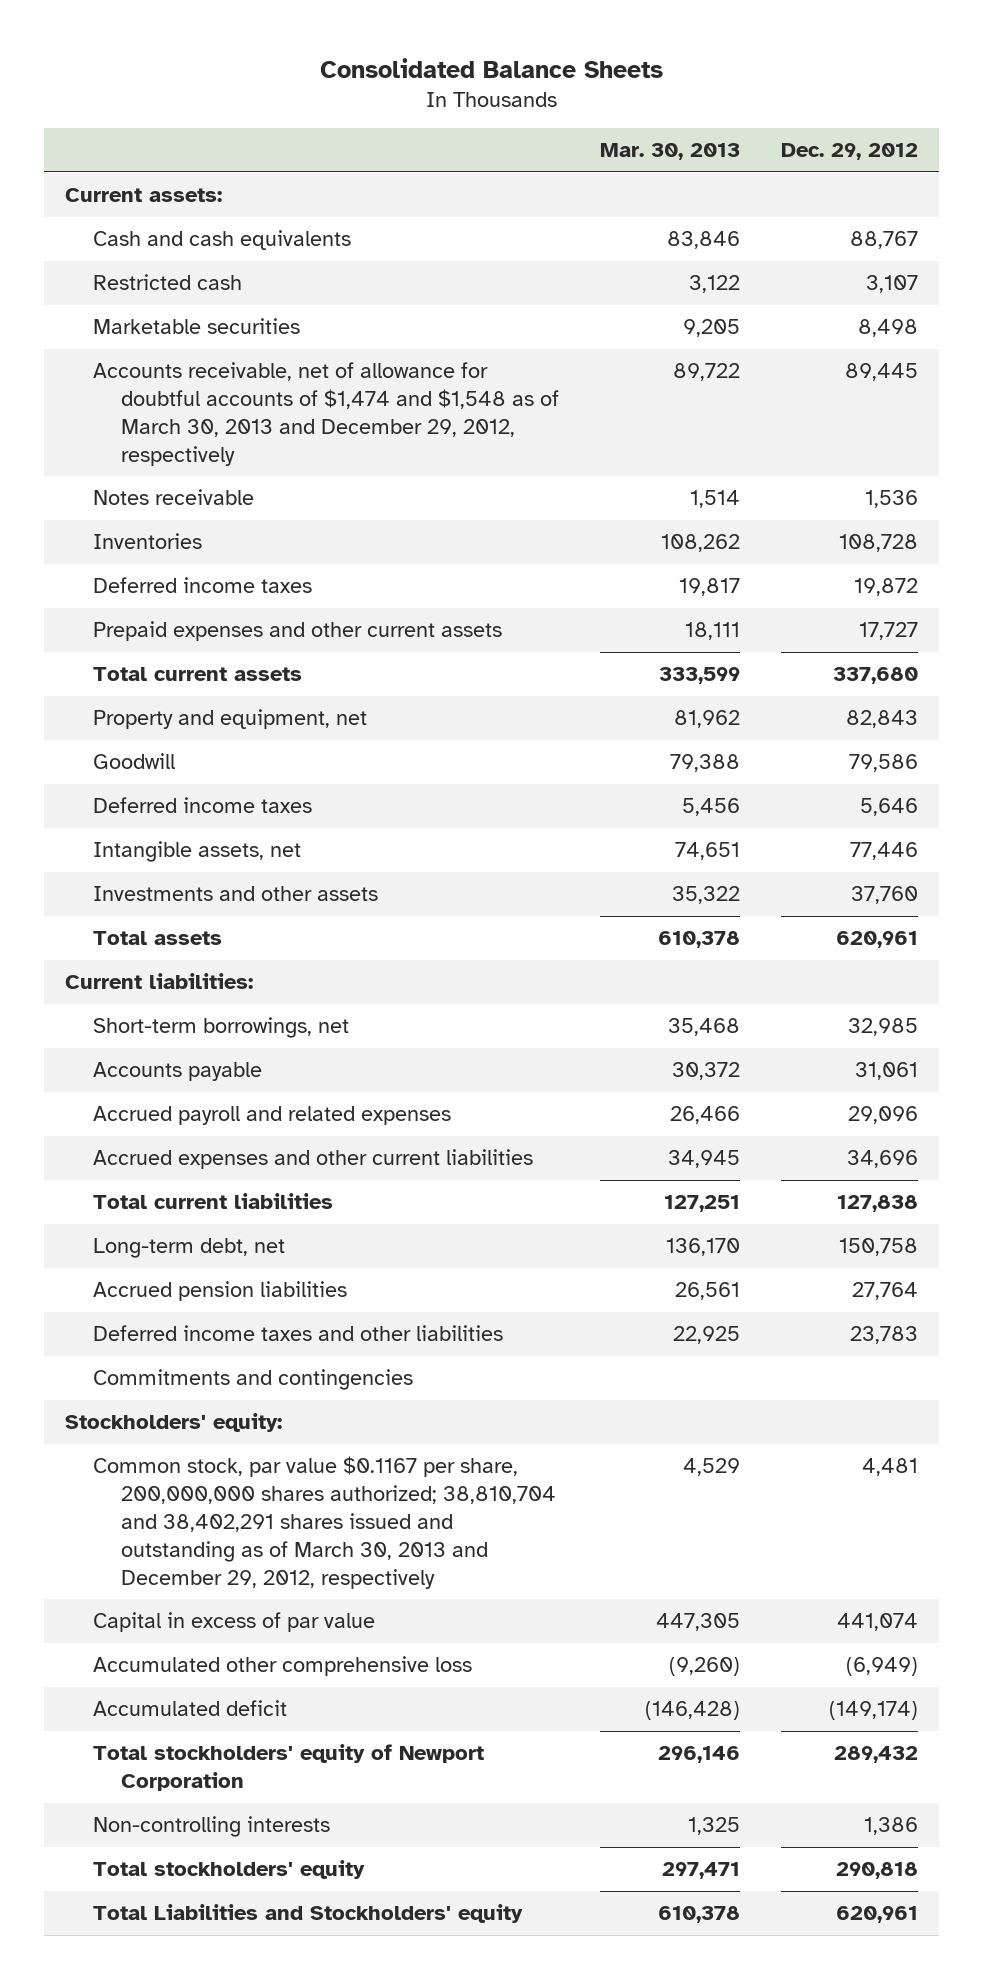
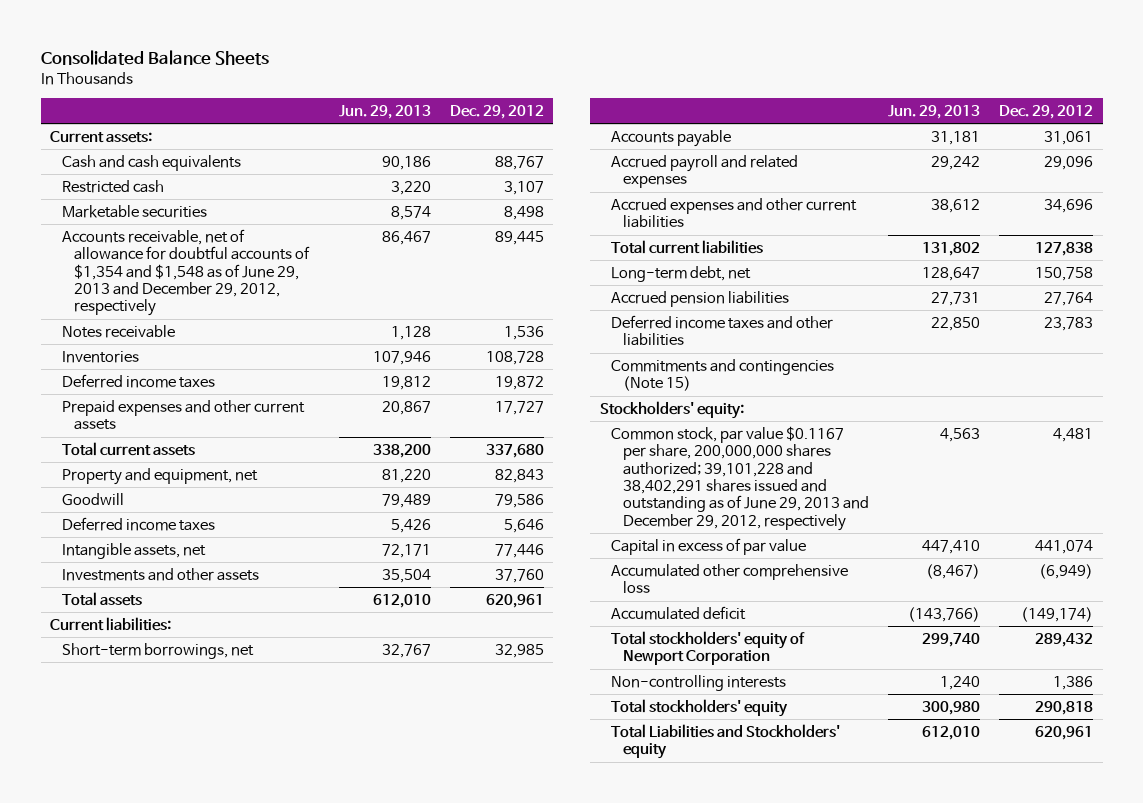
[600,143,741,161] Mar. 30, 2013 -> none
none -> [338,105,431,120] Jun. 29, 2013
[92,362,559,466] Accounts receivable, net of allowance for doubtful accounts of $1,474 and $1,548 as of March 30, 2013 and December 29, 2012, respectively -> [62,228,310,317] Accounts receivable, net of allowance for doubtful accounts of $1,354 and $1,548 as of June 29, 2013 and December 29, 2012, respectively
[92,1369,413,1391] Commitments and contingencies -> [611,358,835,392] Commitments and contingencies (Note 15)
[92,1456,556,1589] Common stock, par value $0.1167 per share, 200,000,000 shares authorized; 38,810,704 and 38,402,291 shares issued and outstanding as of March 30, 2013 and December 29, 2012, respectively -> [611,425,870,531] Common stock, par value $0.1167 per share, 200,000,000 shares authorized; 39,101,228 and 38,402,291 shares issued and outstanding as of June 29, 2013 and December 29, 2012, respectively

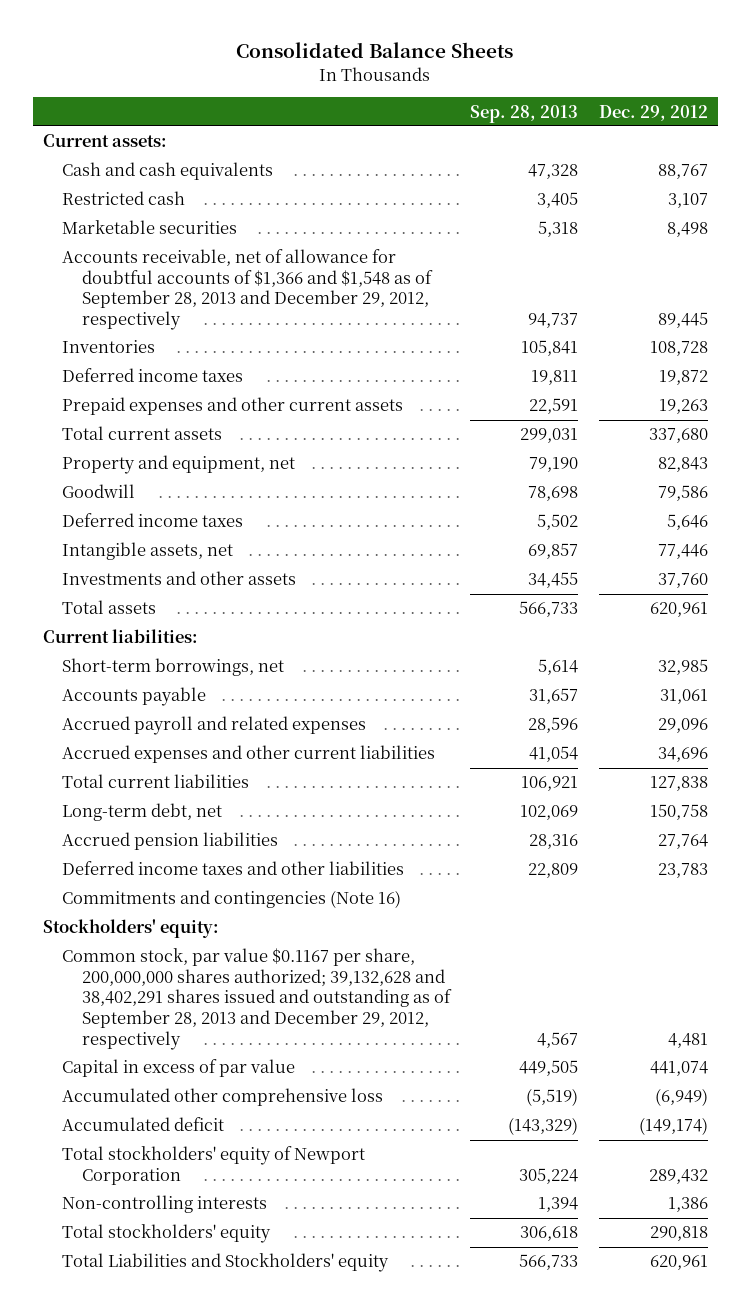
[338,105,431,120] Jun. 29, 2013 -> none
none -> [470,104,579,123] Sep. 28, 2013
[62,324,176,338] Notes receivable -> none
[62,228,310,317] Accounts receivable, net of allowance for doubtful accounts of $1,354 and $1,548 as of June 29, 2013 and December 29, 2012, respectively -> [62,249,433,330] Accounts receivable, net of allowance for doubtful accounts of $1,366 and $1,548 as of September 28, 2013 and December 29, 2012, respectively
[494,400,544,415] 17,727 -> [658,399,708,415] 19,263
[611,358,835,392] Commitments and contingencies (Note 15) -> [62,890,402,909] Commitments and contingencies (Note 16)
[611,425,870,531] Common stock, par value $0.1167 per share, 200,000,000 shares authorized; 39,101,228 and 38,402,291 shares issued and outstanding as of June 29, 2013 and December 29, 2012, respectively -> [62,948,452,1050] Common stock, par value $0.1167 per share, 200,000,000 shares authorized; 39,132,628 and 38,402,291 shares issued and outstanding as of September 28, 2013 and December 29, 2012, respectively

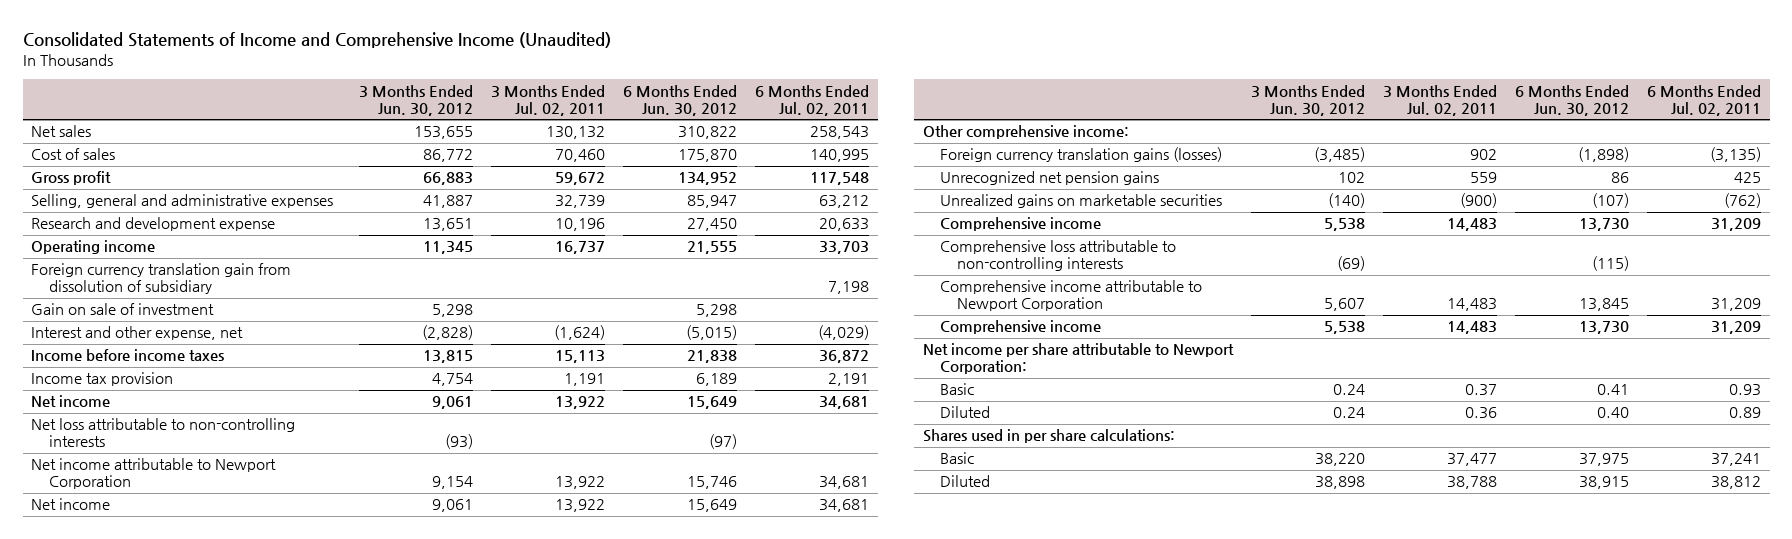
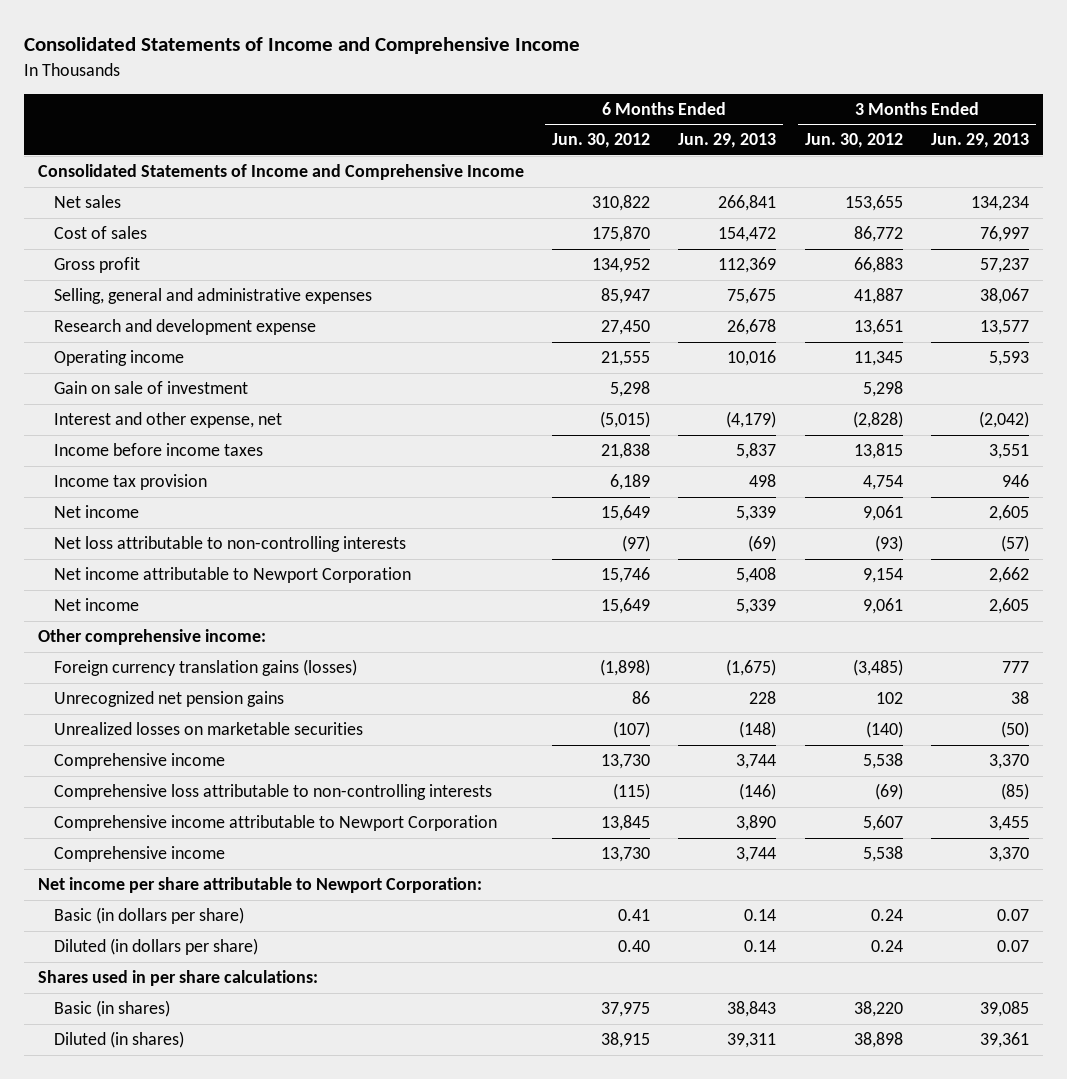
[22,32,611,49] Consolidated Statements of Income and Comprehensive Income (Unaudited) -> [23,37,580,55] Consolidated Statements of Income and Comprehensive Income
[491,84,606,116] 3 Months Ended Jul. 02, 2011 -> none
[754,84,869,116] 6 Months Ended Jul. 02, 2011 -> none
none -> [678,133,777,149] Jun. 29, 2013
none -> [931,133,1030,149] Jun. 29, 2013
none -> [37,164,524,181] Consolidated Statements of Income and Comprehensive Income
[31,263,292,295] Foreign currency translation gain from dissolution of subsidiary -> none
[940,194,1223,209] Unrealized gains on marketable securities -> [54,722,364,736] Unrealized losses on marketable securities
[940,383,975,396] Basic -> [54,907,245,925] Basic (in dollars per share)
[940,406,991,419] Diluted -> [54,938,259,956] Diluted (in dollars per share)
[940,452,975,465] Basic -> [54,1000,171,1018] Basic (in shares)
[940,475,991,488] Diluted -> [54,1031,185,1049] Diluted (in shares)

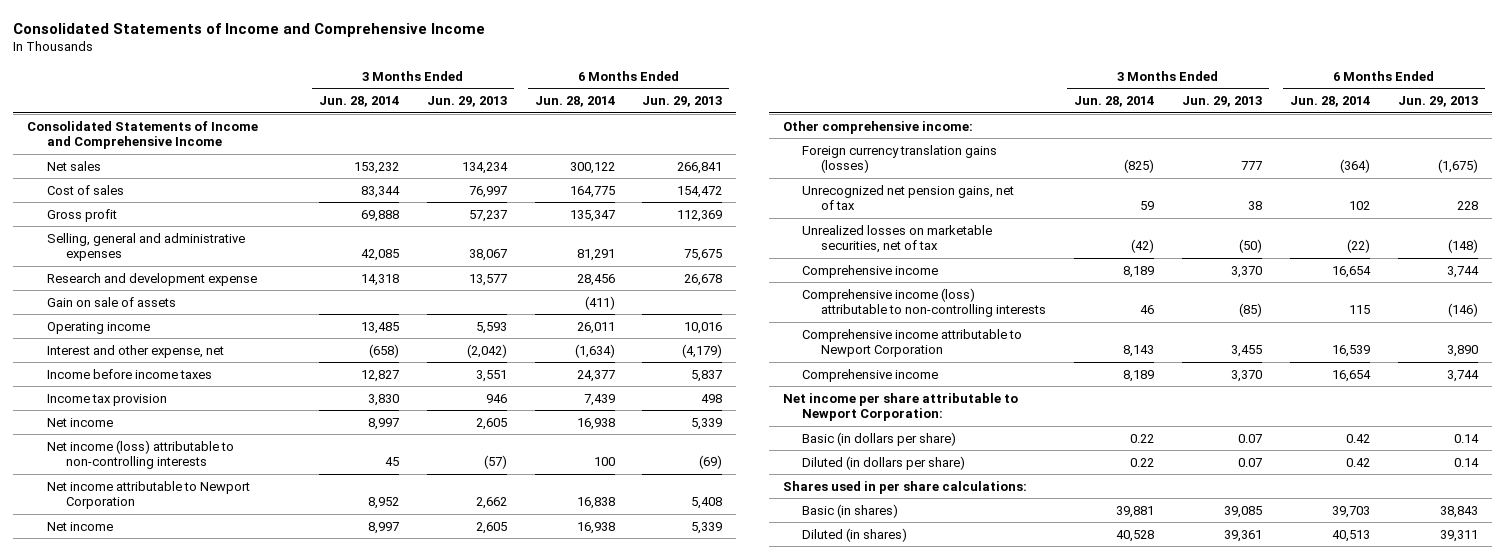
[552,133,651,149] Jun. 30, 2012 -> none
[804,133,903,149] Jun. 30, 2012 -> none
none -> [318,96,399,108] Jun. 28, 2014
none -> [534,96,615,108] Jun. 28, 2014
none -> [46,296,176,307] Gain on sale of assets
[54,381,249,395] Gain on sale of investment -> none
[54,536,407,553] Net loss attributable to non-controlling interests -> [46,439,234,470] Net income (loss) attributable to non-controlling interests
[54,691,285,708] Unrecognized net pension gains -> [802,184,1015,211] Unrecognized net pension gains, net of tax
[54,722,364,736] Unrealized losses on marketable securities -> [802,224,993,254] Unrealized losses on marketable securities, net of tax
[54,784,493,801] Comprehensive loss attributable to non-controlling interests -> [802,287,1047,318] Comprehensive income (loss) attributable to non-controlling interests

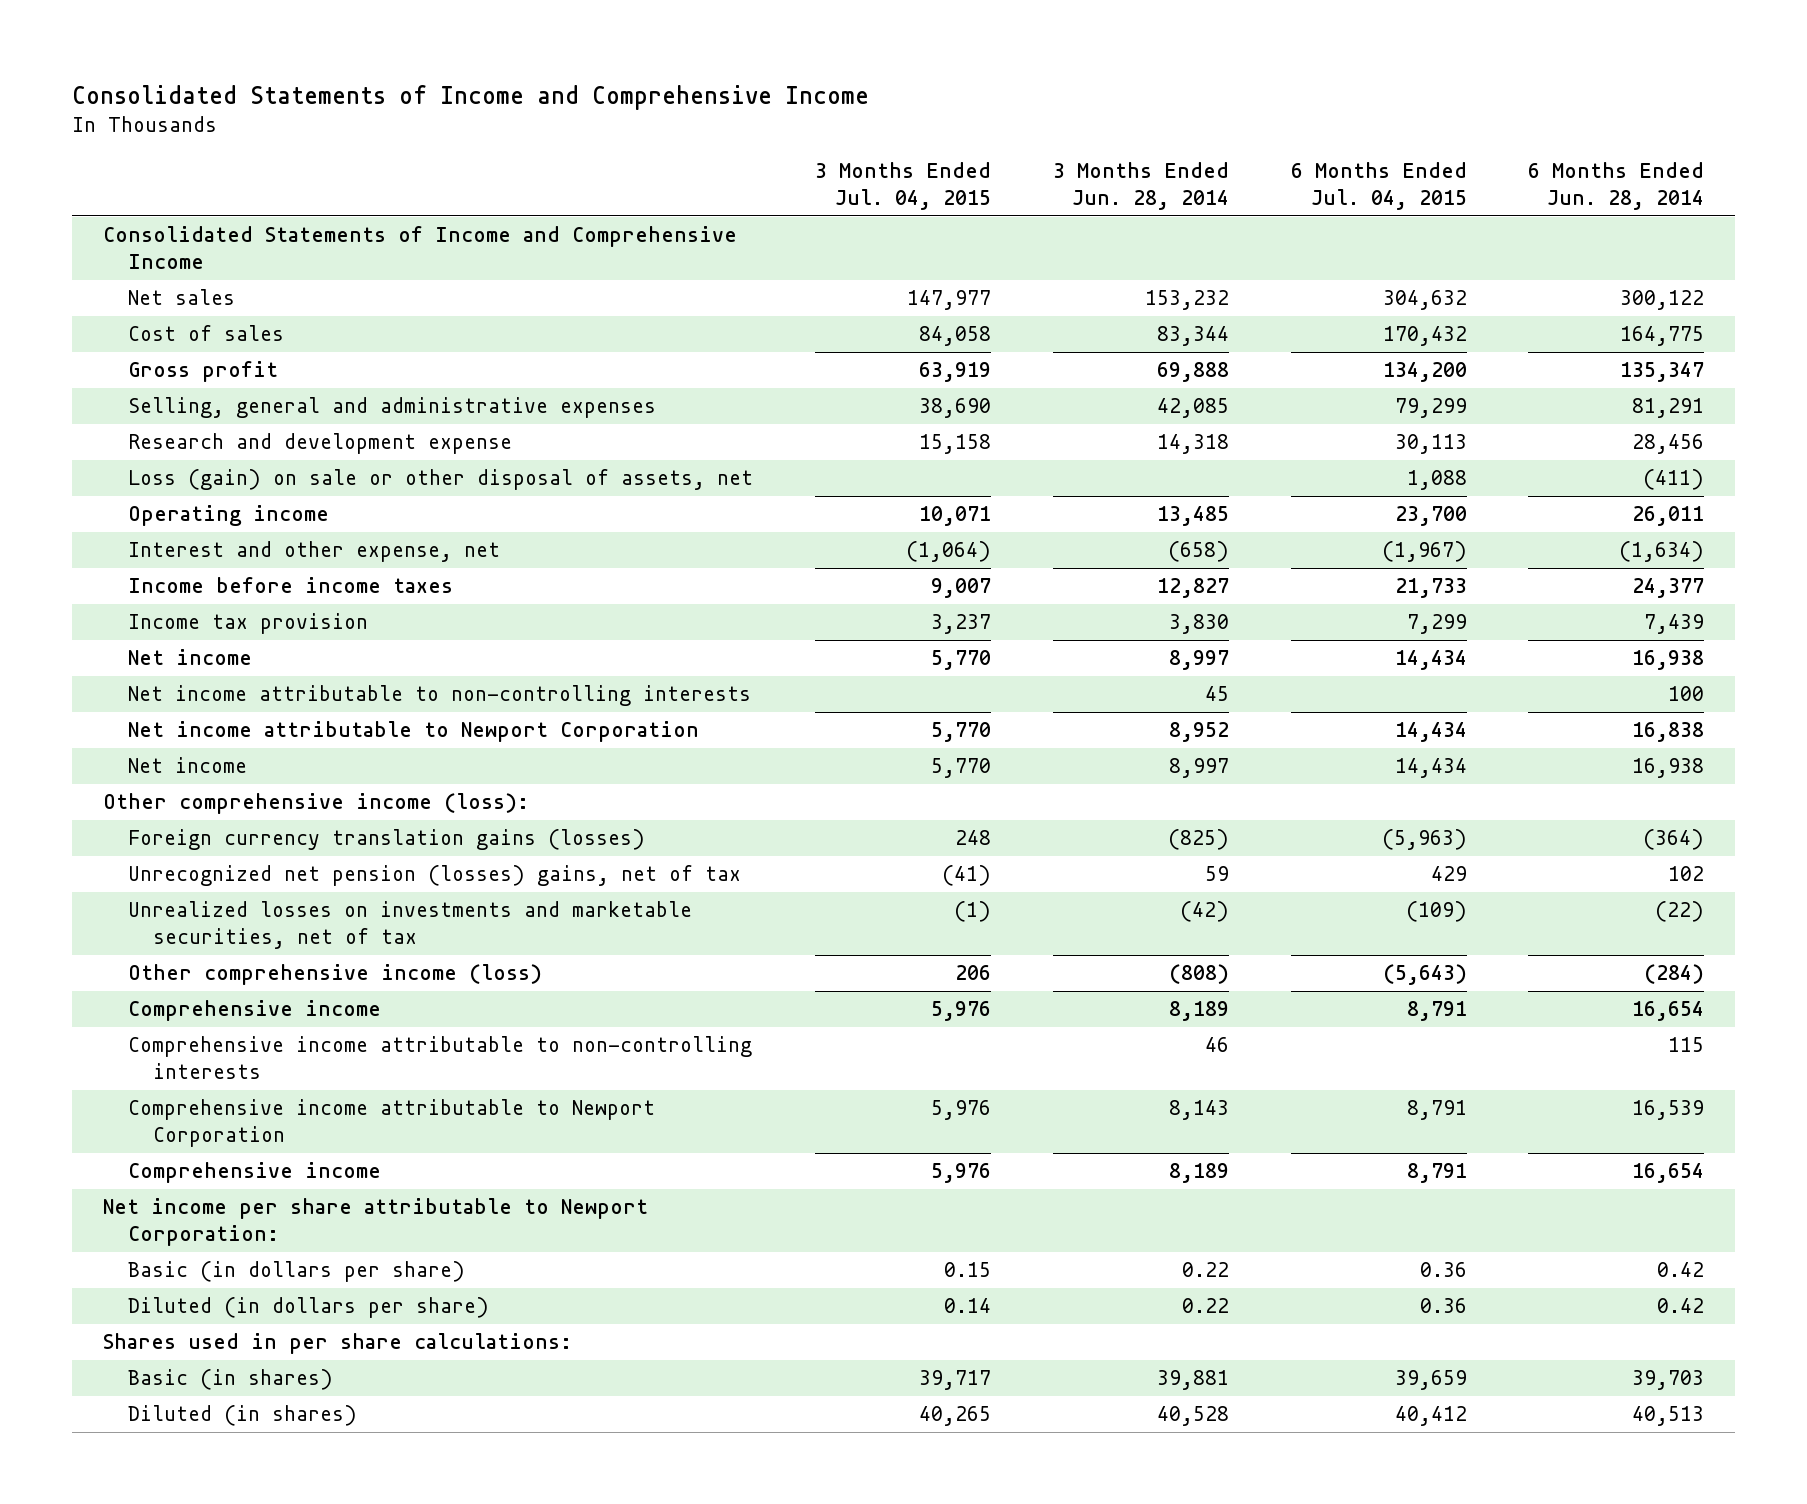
[426,96,507,108] Jun. 29, 2013 -> none
[642,96,723,108] Jun. 29, 2013 -> none
none -> [814,162,991,210] 3 Months Ended Jul. 04, 2015
none -> [1290,162,1467,210] 6 Months Ended Jul. 04, 2015
[46,296,176,307] Gain on sale of assets -> [127,469,753,491] Loss (gain) on sale or other disposal of assets, net
[46,439,234,470] Net income (loss) attributable to non-controlling interests -> [127,685,751,707] Net income attributable to non-controlling interests
[782,120,973,134] Other comprehensive income: -> [102,793,529,815] Other comprehensive income (loss):
[802,184,1015,211] Unrecognized net pension gains, net of tax -> [127,865,741,887] Unrecognized net pension (losses) gains, net of tax
[802,224,993,254] Unrealized losses on marketable securities, net of tax -> [127,901,692,950] Unrealized losses on investments and marketable securities, net of tax
none -> [127,964,542,986] Other comprehensive income (loss)
[802,287,1047,318] Comprehensive income (loss) attributable to non-controlling interests -> [127,1036,752,1080] Comprehensive income attributable to non-controlling interests

